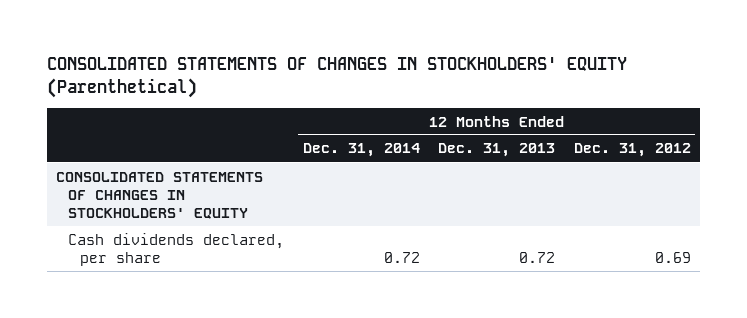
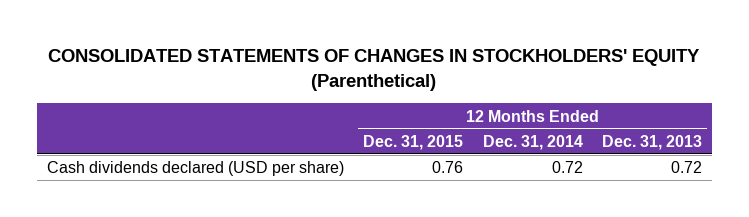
[573,143,691,158] Dec. 31, 2012 -> none
none -> [363,134,464,150] Dec. 31, 2015
[56,171,264,219] CONSOLIDATED STATEMENTS OF CHANGES IN STOCKHOLDERS' EQUITY -> none
[68,232,285,266] Cash dividends declared, per share -> [46,161,344,177] Cash dividends declared (USD per share)

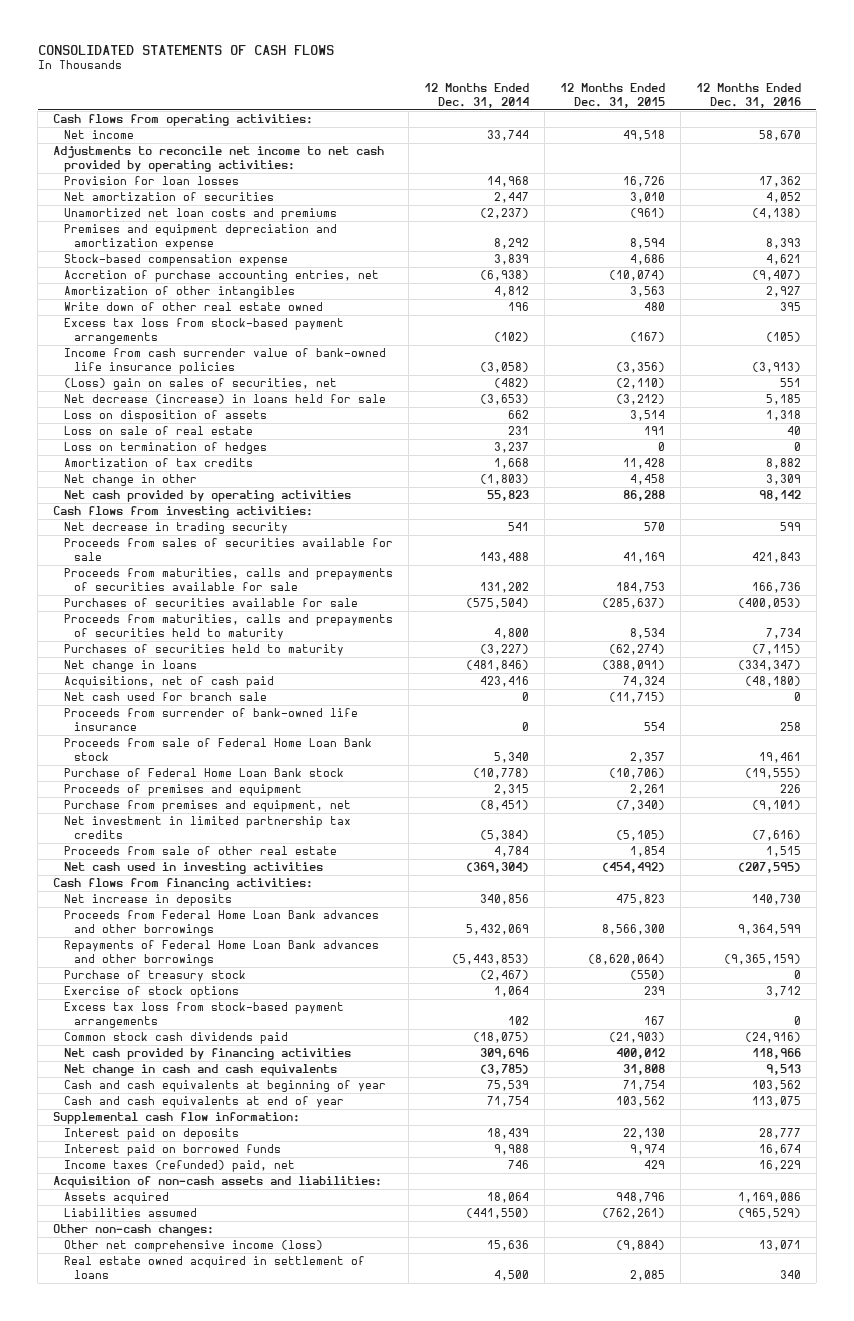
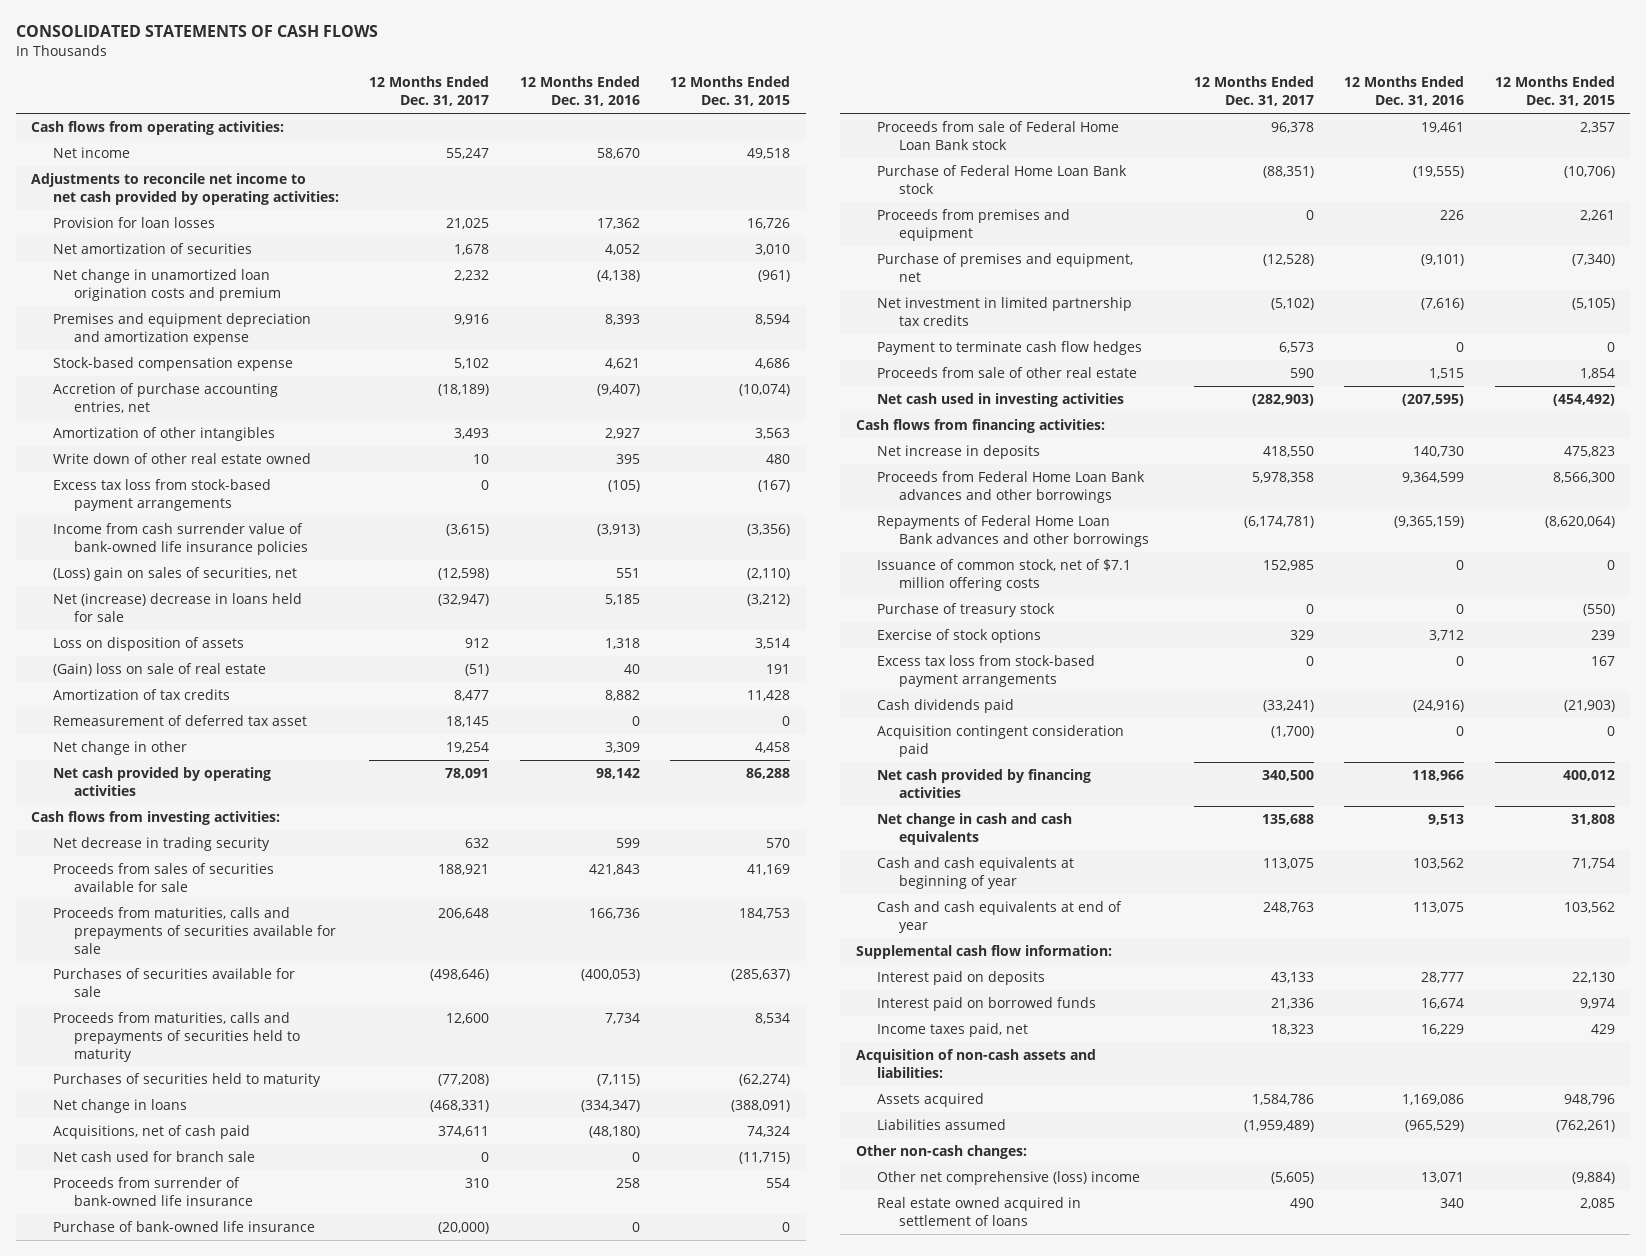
[423,83,529,108] 12 Months Ended Dec. 31, 2014 -> none
none -> [369,76,490,107] 12 Months Ended Dec. 31, 2017
[63,208,337,221] Unamortized net loan costs and premiums -> [52,268,282,301] Net change in unamortized loan origination costs and premium
[63,394,386,405] Net decrease (increase) in loans held for sale -> [52,592,302,622] Net (increase) decrease in loans held for sale
[63,442,267,455] Loss on termination of hedges -> none
[63,426,253,436] Loss on sale of real estate -> [52,662,266,676] (Gain) loss on sale of real estate
none -> [52,714,307,726] Remeasurement of deferred tax asset
none -> [52,1220,315,1232] Purchase of bank-owned life insurance
[63,784,302,797] Proceeds of premises and equipment -> [877,208,1071,241] Proceeds from premises and equipment
[63,800,351,813] Purchase from premises and equipment, net -> [877,252,1134,282] Purchase of premises and equipment, net
none -> [877,340,1143,355] Payment to terminate cash flow hedges
none -> [877,558,1132,591] Issuance of common stock, net of $7.1 million offering costs
[63,1032,288,1045] Common stock cash dividends paid -> [877,698,1015,713] Cash dividends paid
none -> [877,724,1125,757] Acquisition contingent consideration paid
[63,1160,295,1173] Income taxes (refunded) paid, net -> [877,1022,1029,1037] Income taxes paid, net
[63,1240,323,1253] Other net comprehensive income (loss) -> [877,1170,1141,1185] Other net comprehensive (loss) income

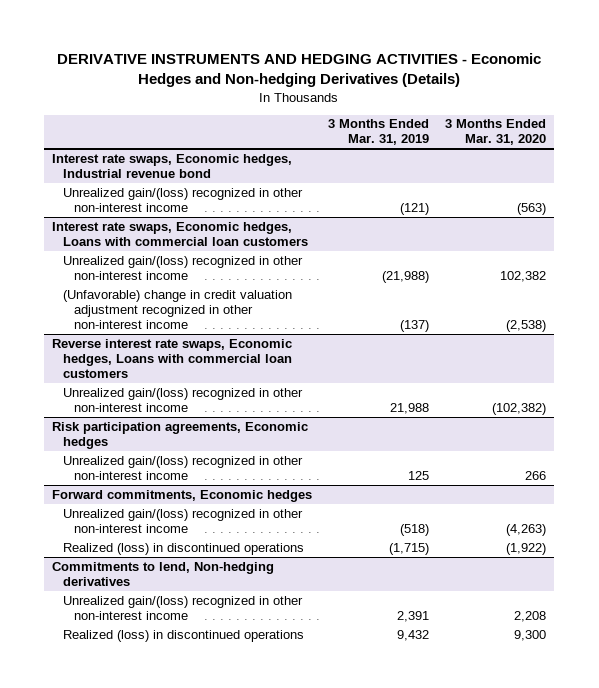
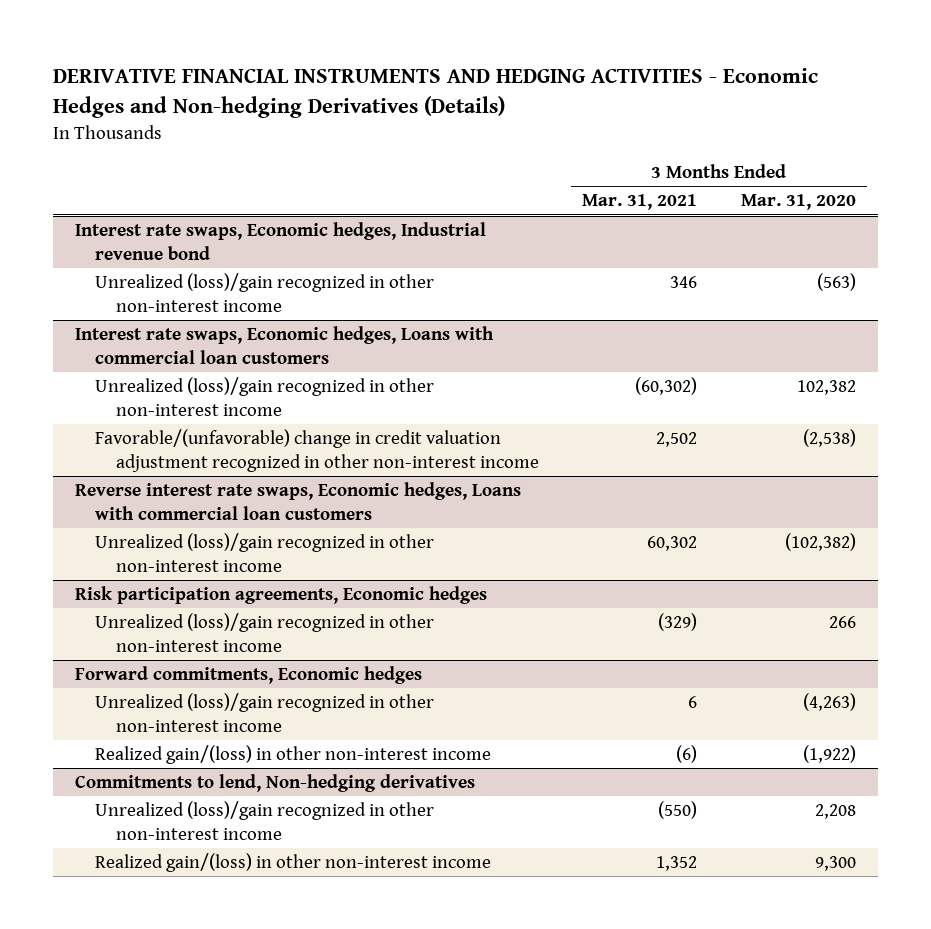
[57,53,542,88] DERIVATIVE INSTRUMENTS AND HEDGING ACTIVITIES - Economic Hedges and Non-hedging Derivatives (Details) -> [53,67,819,118] DERIVATIVE FINANCIAL INSTRUMENTS AND HEDGING ACTIVITIES - Economic Hedges and Non-hedging Derivatives (Details)
[328,119,430,146] 3 Months Ended Mar. 31, 2019 -> none
none -> [582,194,698,211] Mar. 31, 2021
[62,187,303,212] Unrealized gain/(loss) recognized in other non-interest income -> [95,273,435,312] Unrealized (loss)/gain recognized in other non-interest income
[62,255,303,280] Unrealized gain/(loss) recognized in other non-interest income -> [95,377,435,416] Unrealized (loss)/gain recognized in other non-interest income
[62,289,292,329] (Unfavorable) change in credit valuation adjustment recognized in other non-interest income -> [95,429,539,472] Favorable/(unfavorable) change in credit valuation adjustment recognized in other non-interest income
[62,387,303,412] Unrealized gain/(loss) recognized in other non-interest income -> [95,533,435,572] Unrealized (loss)/gain recognized in other non-interest income
[62,455,303,480] Unrealized gain/(loss) recognized in other non-interest income -> [95,613,435,652] Unrealized (loss)/gain recognized in other non-interest income
[62,508,303,533] Unrealized gain/(loss) recognized in other non-interest income -> [95,693,435,732] Unrealized (loss)/gain recognized in other non-interest income
[62,542,304,555] Realized (loss) in discontinued operations -> [95,745,492,765] Realized gain/(loss) in other non-interest income
[62,595,303,620] Unrealized gain/(loss) recognized in other non-interest income -> [95,801,435,840] Unrealized (loss)/gain recognized in other non-interest income
[62,629,304,642] Realized (loss) in discontinued operations -> [95,853,492,873] Realized gain/(loss) in other non-interest income

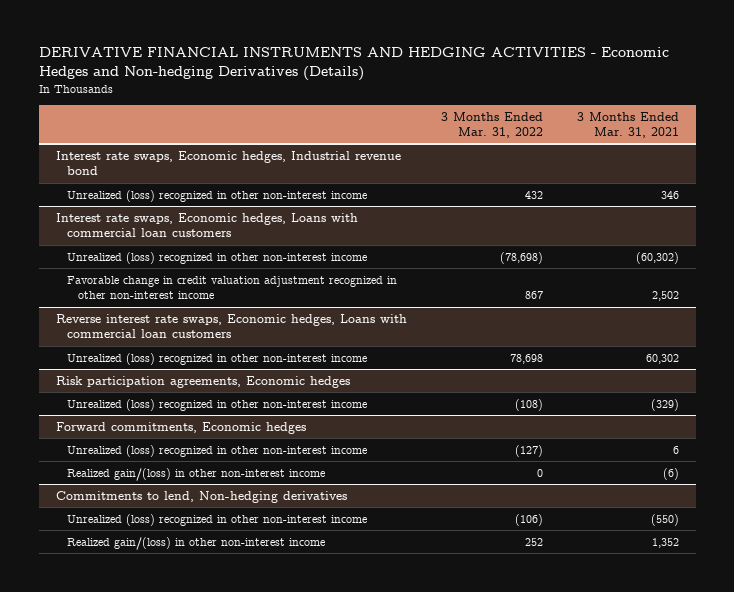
[741,194,857,211] Mar. 31, 2020 -> none
none -> [440,111,543,138] 3 Months Ended Mar. 31, 2022
[95,273,435,312] Unrealized (loss)/gain recognized in other non-interest income -> [66,189,367,202] Unrealized (loss) recognized in other non-interest income
[95,377,435,416] Unrealized (loss)/gain recognized in other non-interest income -> [66,251,367,264] Unrealized (loss) recognized in other non-interest income
[95,429,539,472] Favorable/(unfavorable) change in credit valuation adjustment recognized in other non-interest income -> [66,275,397,300] Favorable change in credit valuation adjustment recognized in other non-interest income
[95,533,435,572] Unrealized (loss)/gain recognized in other non-interest income -> [66,352,367,365] Unrealized (loss) recognized in other non-interest income
[95,613,435,652] Unrealized (loss)/gain recognized in other non-interest income -> [66,398,367,411] Unrealized (loss) recognized in other non-interest income
[95,693,435,732] Unrealized (loss)/gain recognized in other non-interest income -> [66,444,367,457] Unrealized (loss) recognized in other non-interest income
[95,801,435,840] Unrealized (loss)/gain recognized in other non-interest income -> [66,513,367,526] Unrealized (loss) recognized in other non-interest income

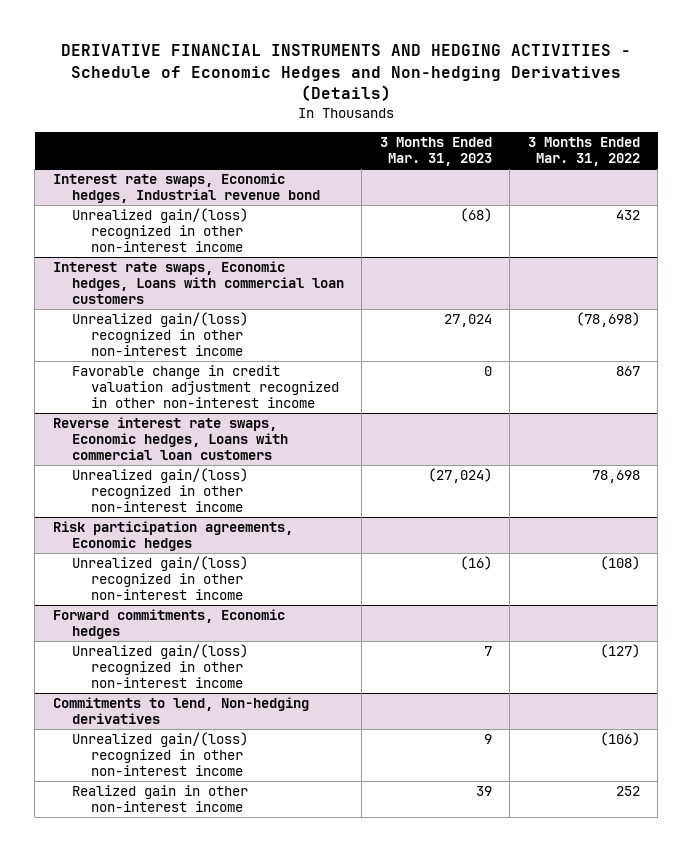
[38,47,669,82] DERIVATIVE FINANCIAL INSTRUMENTS AND HEDGING ACTIVITIES - Economic Hedges and Non-hedging Derivatives (Details) -> [61,44,632,102] DERIVATIVE FINANCIAL INSTRUMENTS AND HEDGING ACTIVITIES - Schedule of Economic Hedges and Non-hedging Derivatives (Details)
[576,111,679,138] 3 Months Ended Mar. 31, 2021 -> none
none -> [379,137,492,167] 3 Months Ended Mar. 31, 2023
[66,189,367,202] Unrealized (loss) recognized in other non-interest income -> [71,208,248,253] Unrealized gain/(loss) recognized in other non-interest income
[66,251,367,264] Unrealized (loss) recognized in other non-interest income -> [71,312,248,357] Unrealized gain/(loss) recognized in other non-interest income
[66,352,367,365] Unrealized (loss) recognized in other non-interest income -> [71,468,248,513] Unrealized gain/(loss) recognized in other non-interest income
[66,398,367,411] Unrealized (loss) recognized in other non-interest income -> [71,556,248,601] Unrealized gain/(loss) recognized in other non-interest income
[66,467,325,481] Realized gain/(loss) in other non-interest income -> none
[66,444,367,457] Unrealized (loss) recognized in other non-interest income -> [71,644,248,689] Unrealized gain/(loss) recognized in other non-interest income
[66,513,367,526] Unrealized (loss) recognized in other non-interest income -> [71,732,248,777] Unrealized gain/(loss) recognized in other non-interest income
[66,536,325,550] Realized gain/(loss) in other non-interest income -> [71,785,248,813] Realized gain in other non-interest income

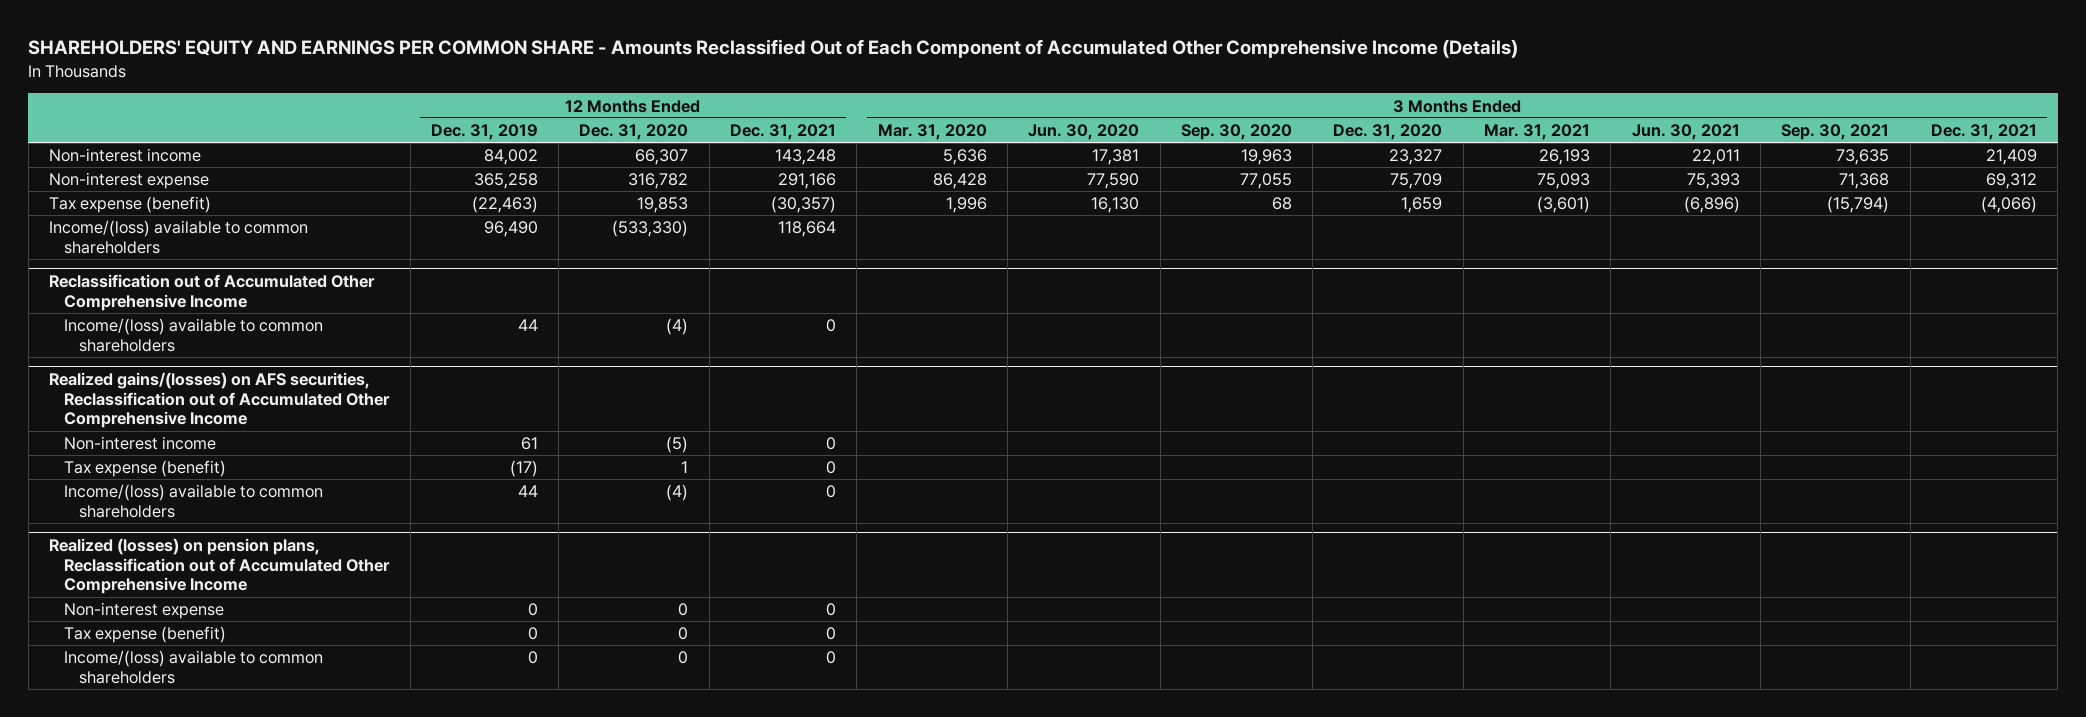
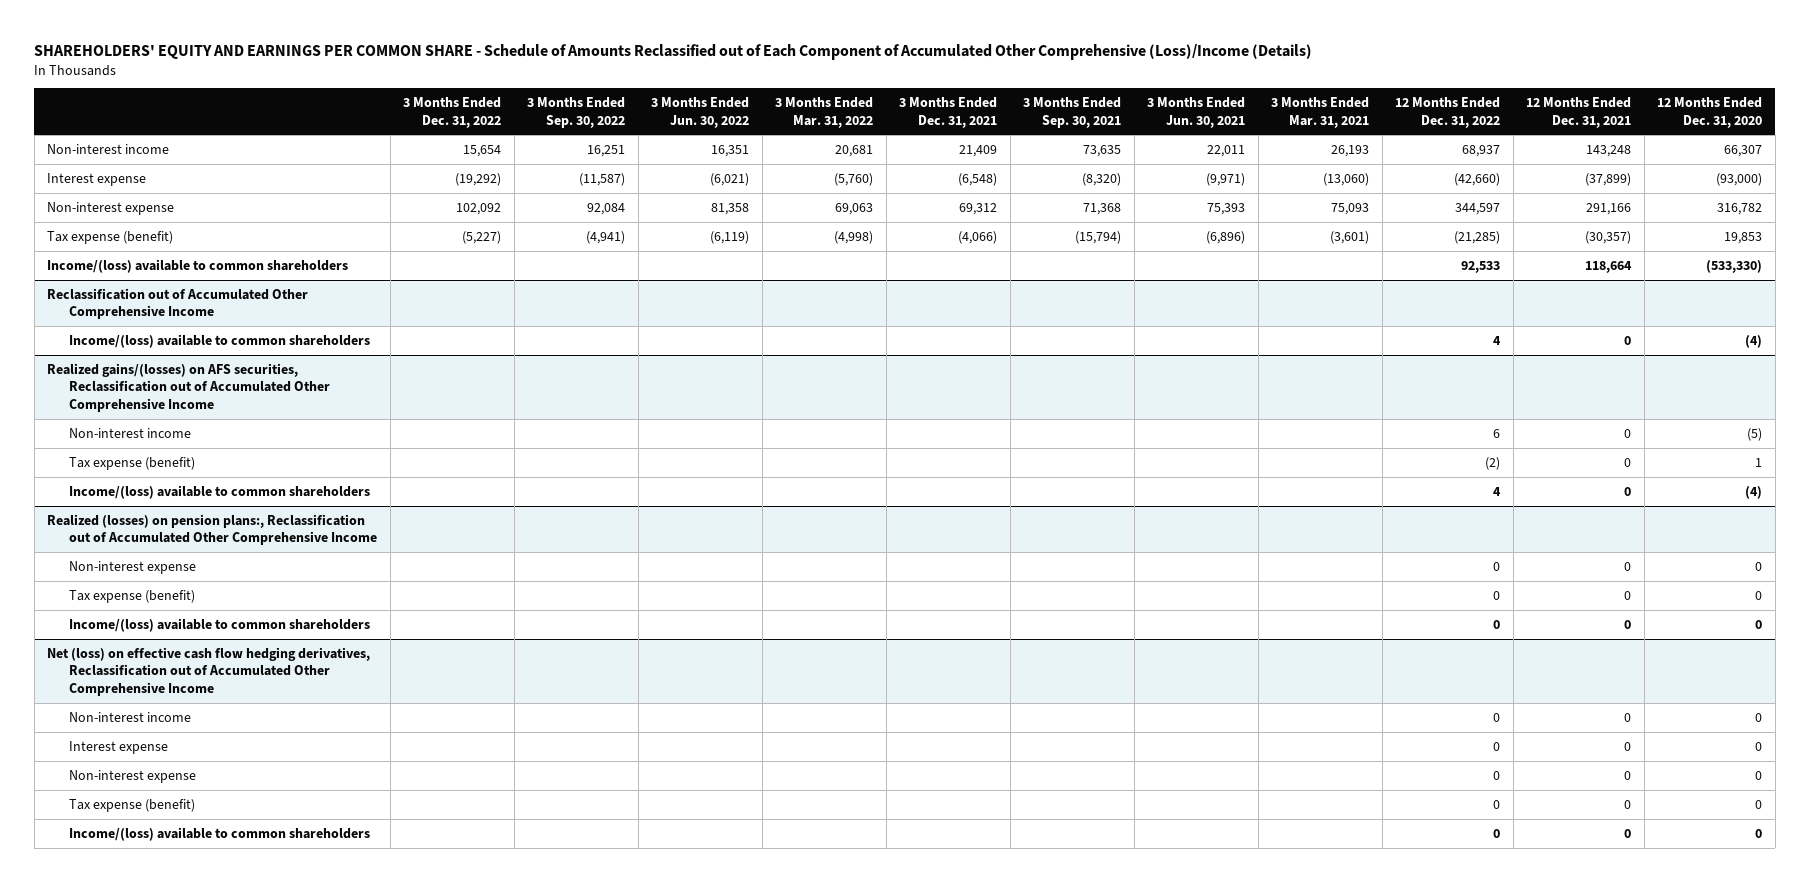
[28,39,1519,59] SHAREHOLDERS' EQUITY AND EARNINGS PER COMMON SHARE - Amounts Reclassified Out of Each Component of Accumulated Other Comprehensive Income (Details) -> [34,43,1313,60] SHAREHOLDERS' EQUITY AND EARNINGS PER COMMON SHARE - Schedule of Amounts Reclassified out of Each Component of Accumulated Other Comprehensive (Loss)/Income (Details)
[430,124,538,141] Dec. 31, 2019 -> none
[877,124,987,141] Mar. 31, 2020 -> none
[1028,124,1140,141] Jun. 30, 2020 -> none
[1180,124,1292,141] Sep. 30, 2020 -> none
[1333,124,1443,141] Dec. 31, 2020 -> none
none -> [403,97,502,128] 3 Months Ended Dec. 31, 2022
none -> [527,97,626,128] 3 Months Ended Sep. 30, 2022
none -> [651,97,750,128] 3 Months Ended Jun. 30, 2022
none -> [775,97,874,128] 3 Months Ended Mar. 31, 2022
none -> [1395,97,1501,128] 12 Months Ended Dec. 31, 2022
none -> [47,172,147,186] Interest expense
[48,537,391,595] Realized (losses) on pension plans, Reclassification out of Accumulated Other Comprehensive Income -> [47,513,378,546] Realized (losses) on pension plans:, Reclassification out of Accumulated Other Comprehensive Income
none -> [47,646,371,696] Net (loss) on effective cash flow hedging derivatives, Reclassification out of Accumulated Other Comprehensive Income
none -> [69,711,192,722] Non-interest income
none -> [69,740,169,754] Interest expense
none -> [69,769,197,783] Non-interest expense
none -> [69,798,196,812] Tax expense (benefit)
none -> [69,826,371,841] Income/(loss) available to common shareholders

